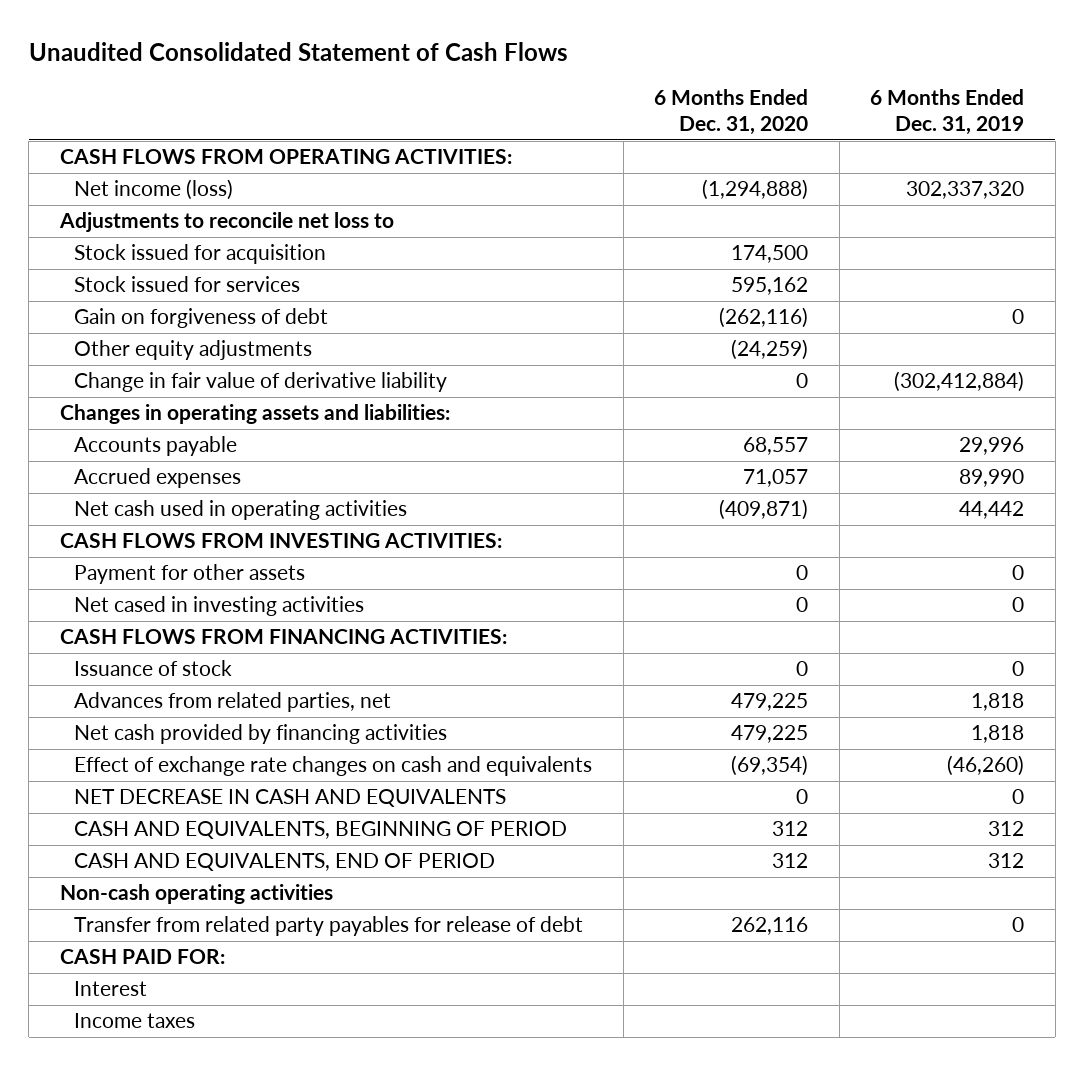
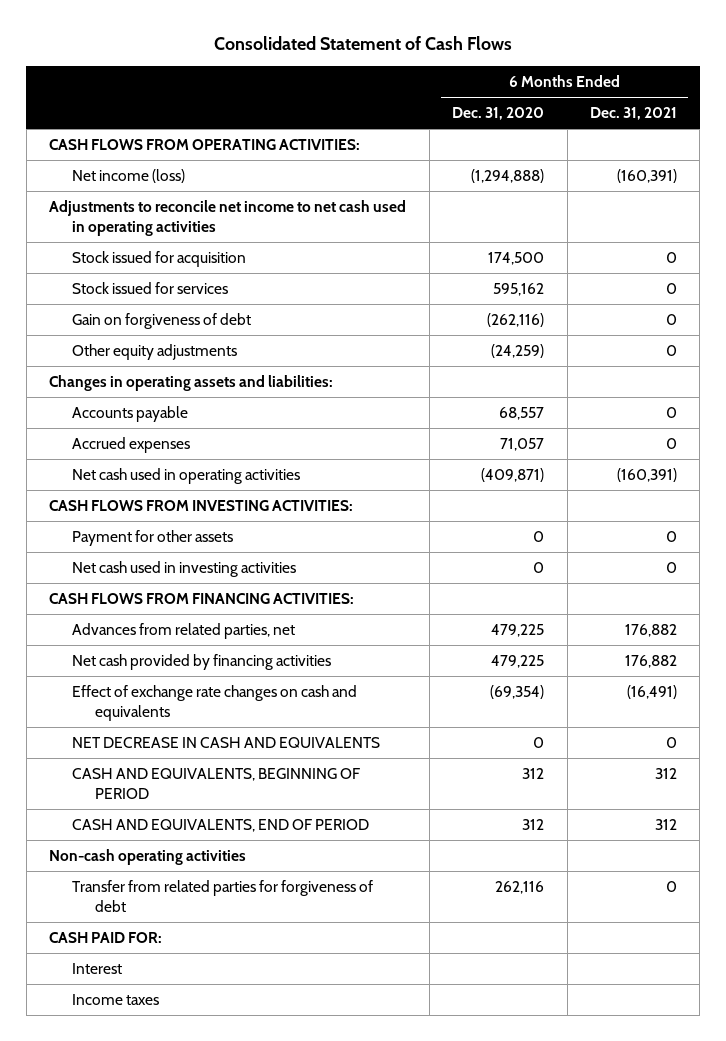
[28,41,568,61] Unaudited Consolidated Statement of Cash Flows -> [214,36,513,51] Consolidated Statement of Cash Flows
[870,88,1025,136] 6 Months Ended Dec. 31, 2019 -> none
none -> [589,107,677,121] Dec. 31, 2021
[58,212,394,233] Adjustments to reconcile net loss to -> none
none -> [49,200,407,236] Adjustments to reconcile net income to net cash used in operating activities
[74,372,448,393] Change in fair value of derivative liability -> none
[74,596,365,617] Net cased in investing activities -> [72,561,297,578] Net cash used in investing activities
[74,660,233,677] Issuance of stock -> none
[74,916,584,937] Transfer from related party payables for release of debt -> [72,880,374,912] Transfer from related parties for forgiveness of debt

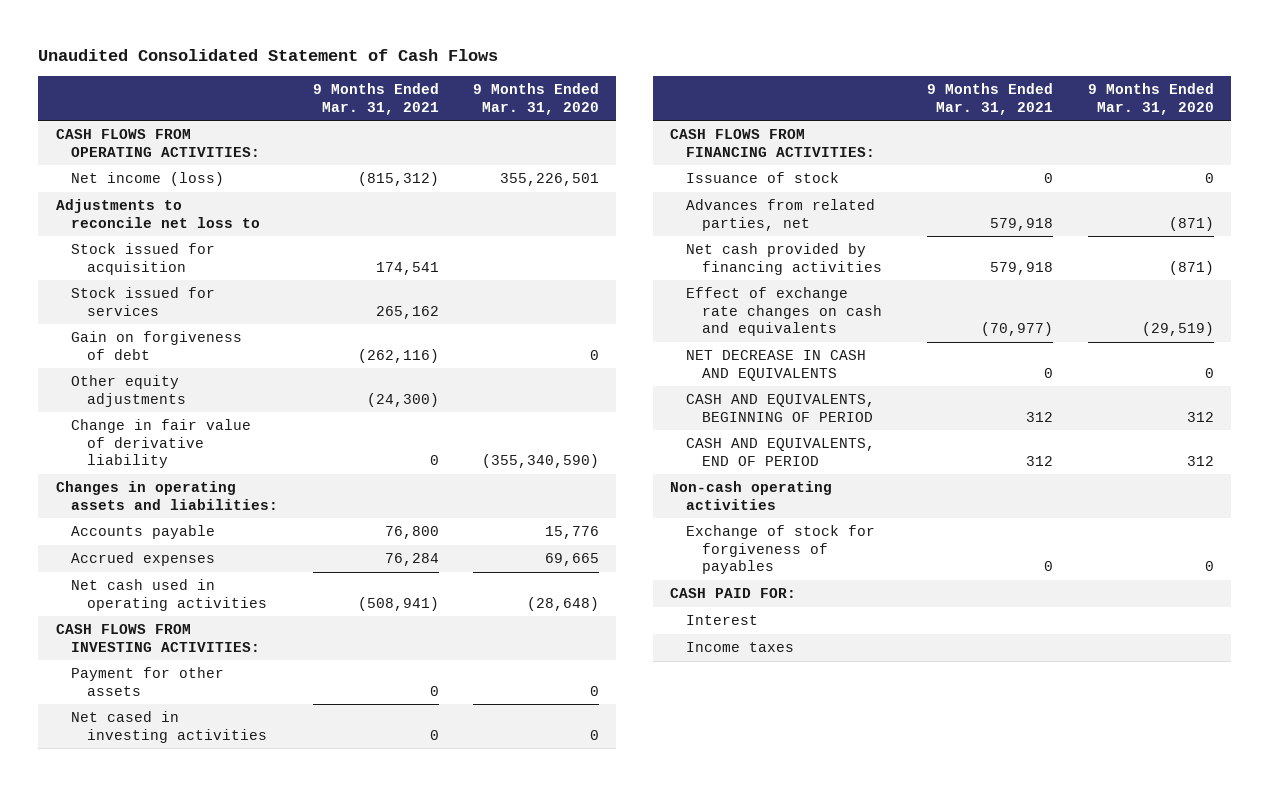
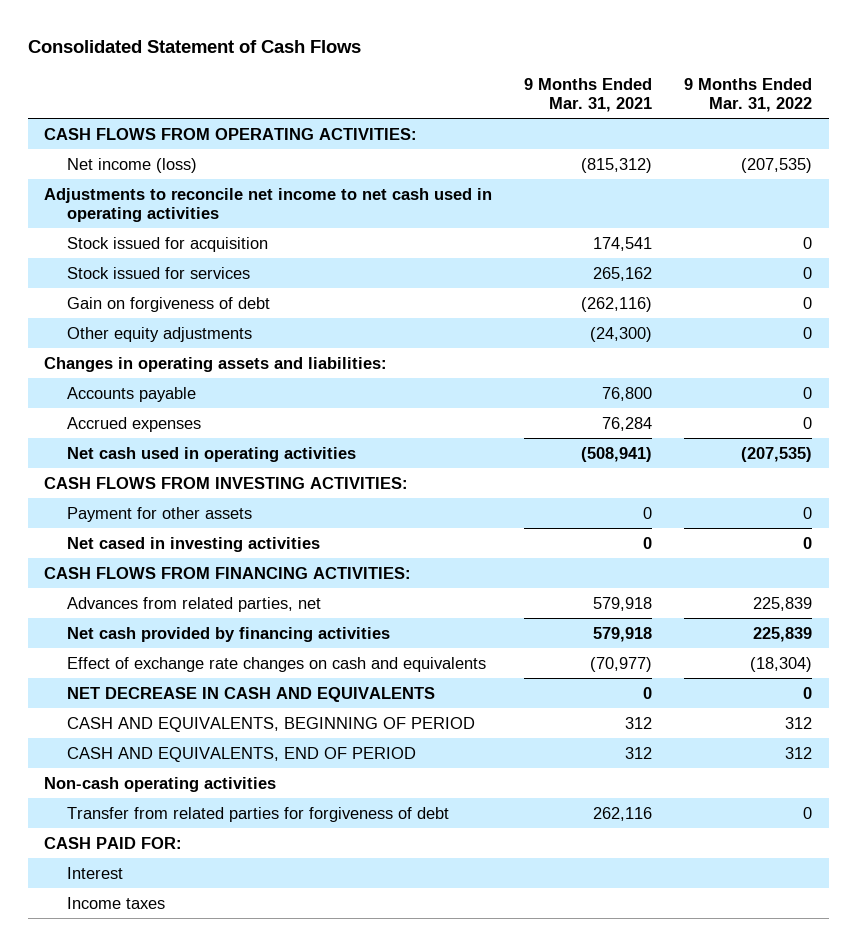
[38,49,499,62] Unaudited Consolidated Statement of Cash Flows -> [27,39,361,53] Consolidated Statement of Cash Flows
[473,83,600,115] 9 Months Ended Mar. 31, 2020 -> none
none -> [684,77,813,112] 9 Months Ended Mar. 31, 2022
[55,199,261,228] Adjustments to reconcile net loss to -> none
none -> [43,187,492,222] Adjustments to reconcile net income to net cash used in operating activities
[71,419,252,469] Change in fair value of derivative liability -> none
[685,172,839,184] Issuance of stock -> none
[685,525,875,575] Exchange of stock for forgiveness of payables -> none
none -> [66,806,449,822] Transfer from related parties for forgiveness of debt

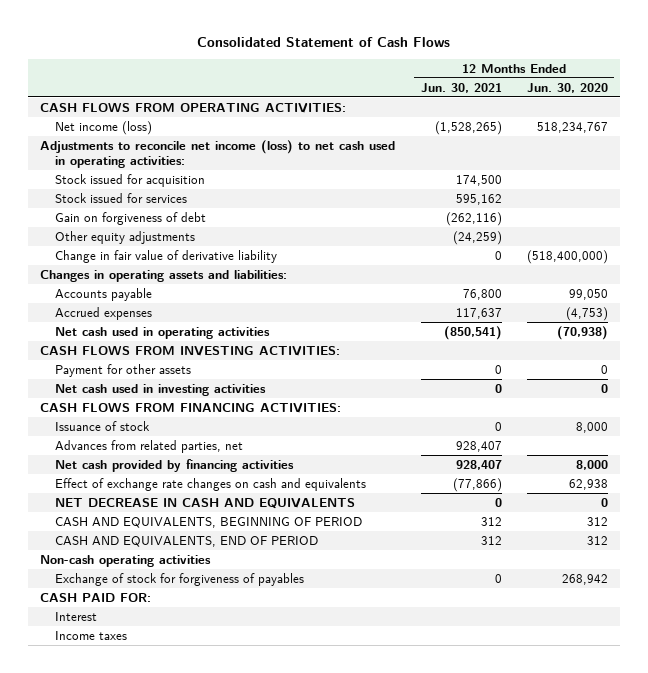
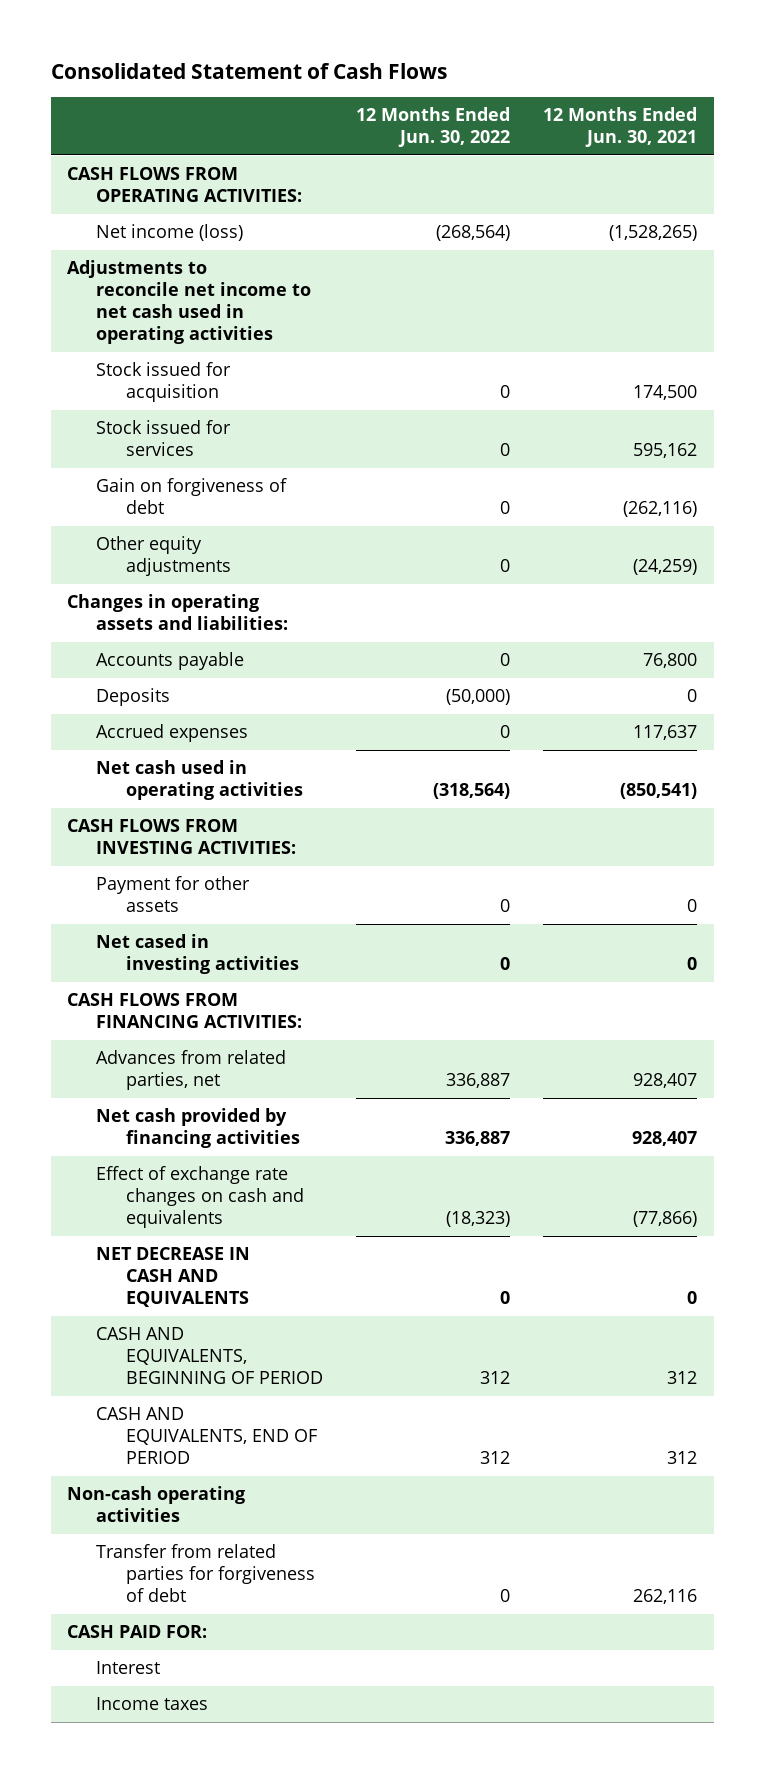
[526,82,608,93] Jun. 30, 2020 -> none
none -> [355,107,510,148] 12 Months Ended Jun. 30, 2022
[40,139,396,168] Adjustments to reconcile net income (loss) to net cash used in operating activities: -> [67,260,312,345] Adjustments to reconcile net income to net cash used in operating activities
[55,249,278,263] Change in fair value of derivative liability -> none
none -> [96,688,171,707] Deposits
[55,383,267,396] Net cash used in investing activities -> [96,934,299,975] Net cased in investing activities
[55,420,151,431] Issuance of stock -> none
[55,572,305,586] Exchange of stock for forgiveness of payables -> none
none -> [96,1544,315,1603] Transfer from related parties for forgiveness of debt

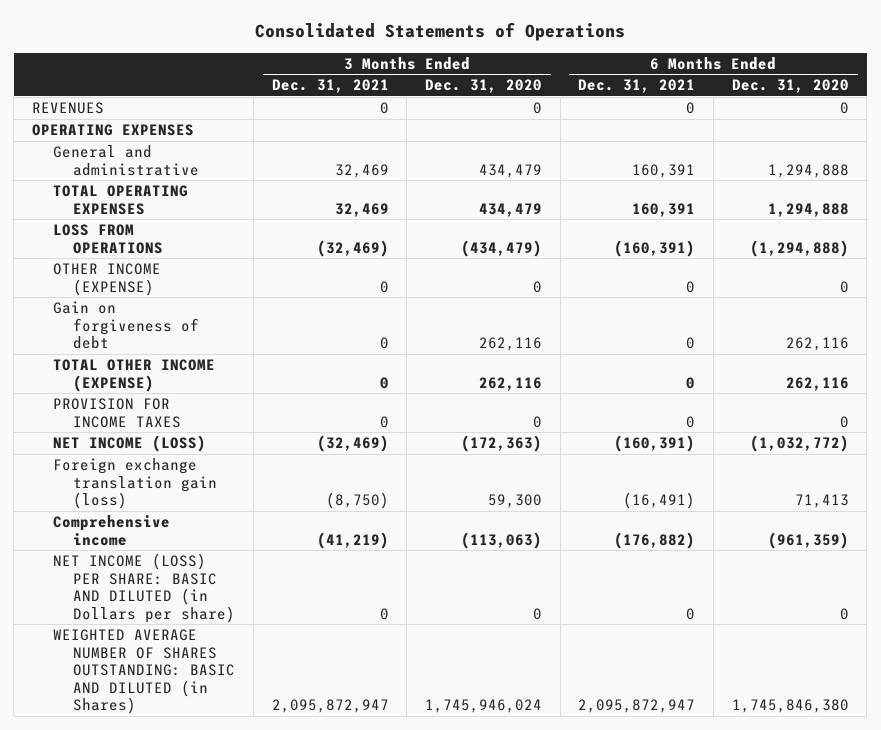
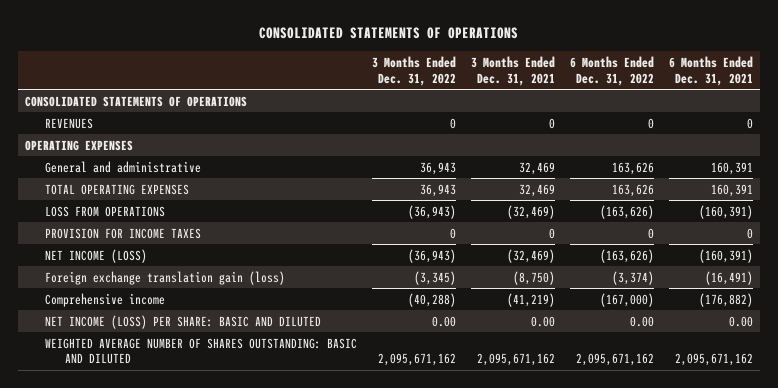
[255,22,626,42] Consolidated Statements of Operations -> [258,27,518,40] CONSOLIDATED STATEMENTS OF OPERATIONS
[424,79,542,94] Dec. 31, 2020 -> none
[731,79,849,94] Dec. 31, 2020 -> none
none -> [371,56,456,86] 3 Months Ended Dec. 31, 2022
none -> [569,56,654,86] 6 Months Ended Dec. 31, 2022
none -> [25,95,248,107] CONSOLIDATED STATEMENTS OF OPERATIONS
[52,263,161,296] OTHER INCOME (EXPENSE) -> none
[52,301,200,350] Gain on forgiveness of debt -> none
[52,359,215,392] TOTAL OTHER INCOME (EXPENSE) -> none
[52,553,236,623] NET INCOME (LOSS) PER SHARE: BASIC AND DILUTED (in Dollars per share) -> [44,314,321,329] NET INCOME (LOSS) PER SHARE: BASIC AND DILUTED
[379,607,389,620] 0 -> [530,315,555,327] 0.00
[686,607,696,620] 0 -> [728,315,753,327] 0.00
[52,629,236,715] WEIGHTED AVERAGE NUMBER OF SHARES OUTSTANDING: BASIC AND DILUTED (in Shares) -> [44,337,357,365] WEIGHTED AVERAGE NUMBER OF SHARES OUTSTANDING: BASIC AND DILUTED
[271,699,389,714] 2,095,872,947 -> [476,353,555,367] 2,095,671,162
[578,699,696,714] 2,095,872,947 -> [674,353,753,367] 2,095,671,162

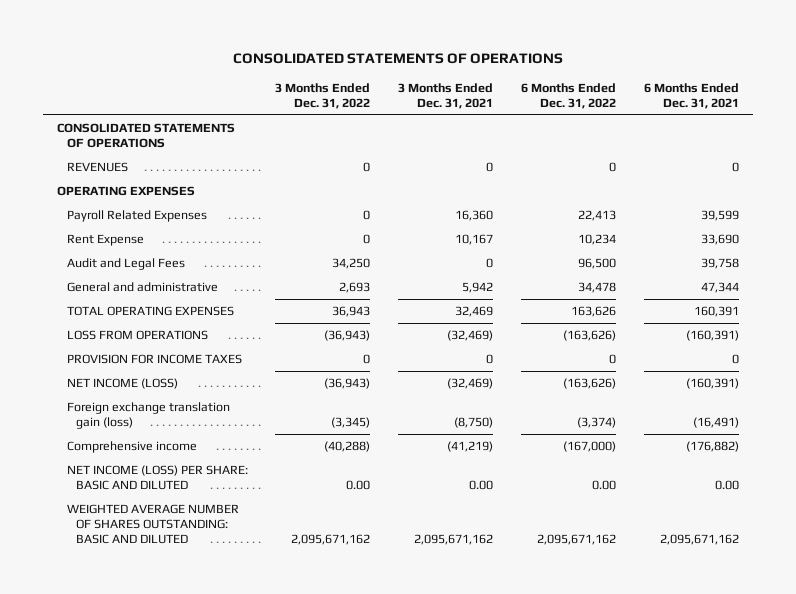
none -> [66,210,207,223] Payroll Related Expenses
none -> [66,234,144,247] Rent Expense
none -> [66,258,185,271] Audit and Legal Fees
[419,161,456,175] 36,943 -> [339,282,371,294] 2,693
[518,161,555,175] 32,469 -> [462,282,494,294] 5,942
[611,161,654,175] 163,626 -> [577,282,616,294] 34,478
[710,161,753,175] 160,391 -> [700,282,739,294] 47,344

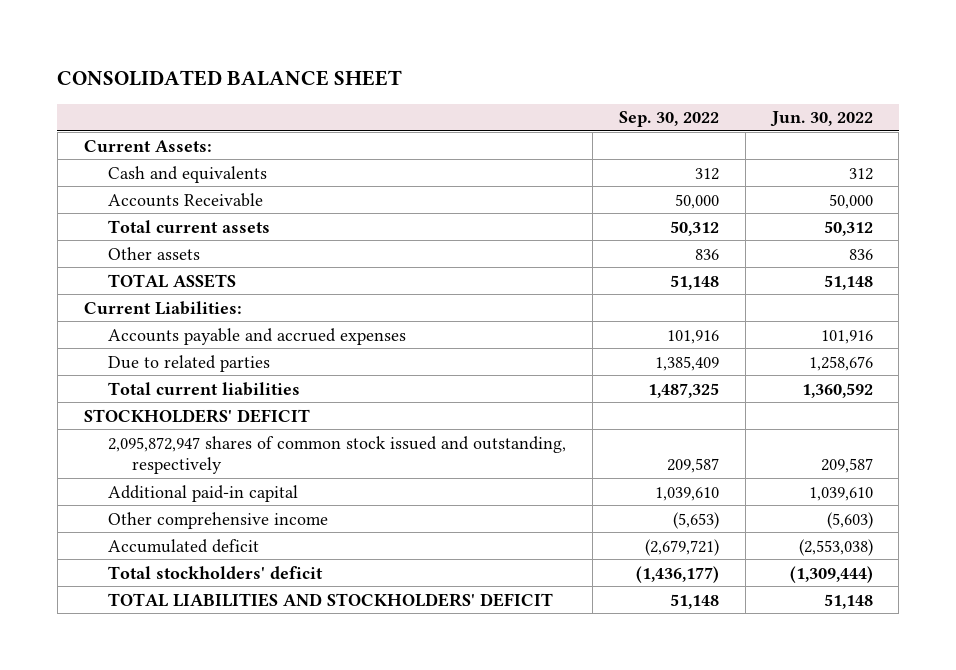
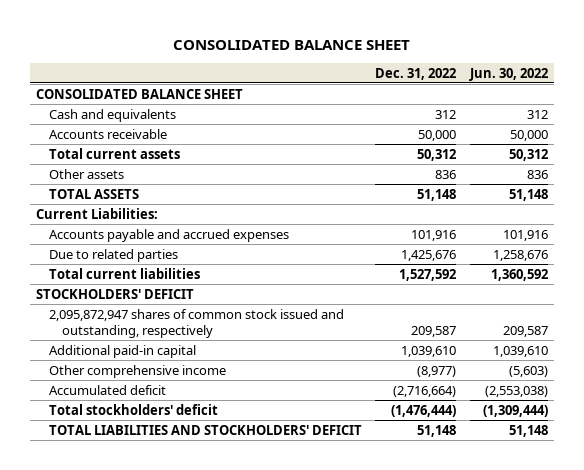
[618,111,719,128] Sep. 30, 2022 -> none
none -> [375,67,457,80] Dec. 31, 2022
[83,139,212,152] Current Assets: -> none
none -> [36,88,244,99] CONSOLIDATED BALANCE SHEET
[108,192,264,207] Accounts Receivable -> [49,128,168,139] Accounts receivable

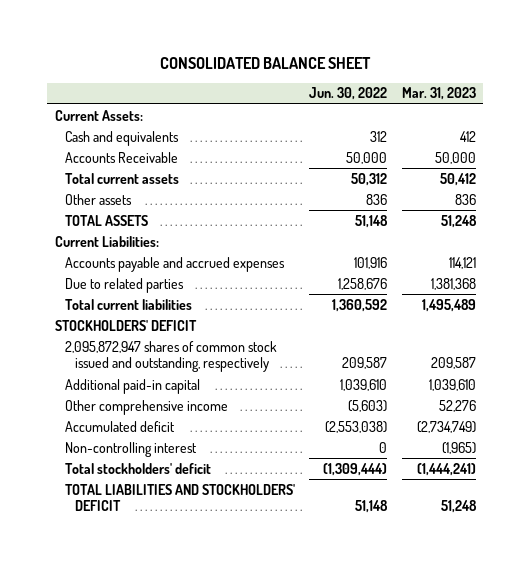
[375,67,457,80] Dec. 31, 2022 -> none
none -> [401,87,476,101] Mar. 31, 2023
[36,88,244,99] CONSOLIDATED BALANCE SHEET -> none
none -> [54,109,143,121] Current Assets:
[49,128,168,139] Accounts receivable -> [65,151,179,163] Accounts Receivable
none -> [65,441,198,457] Non-controlling interest

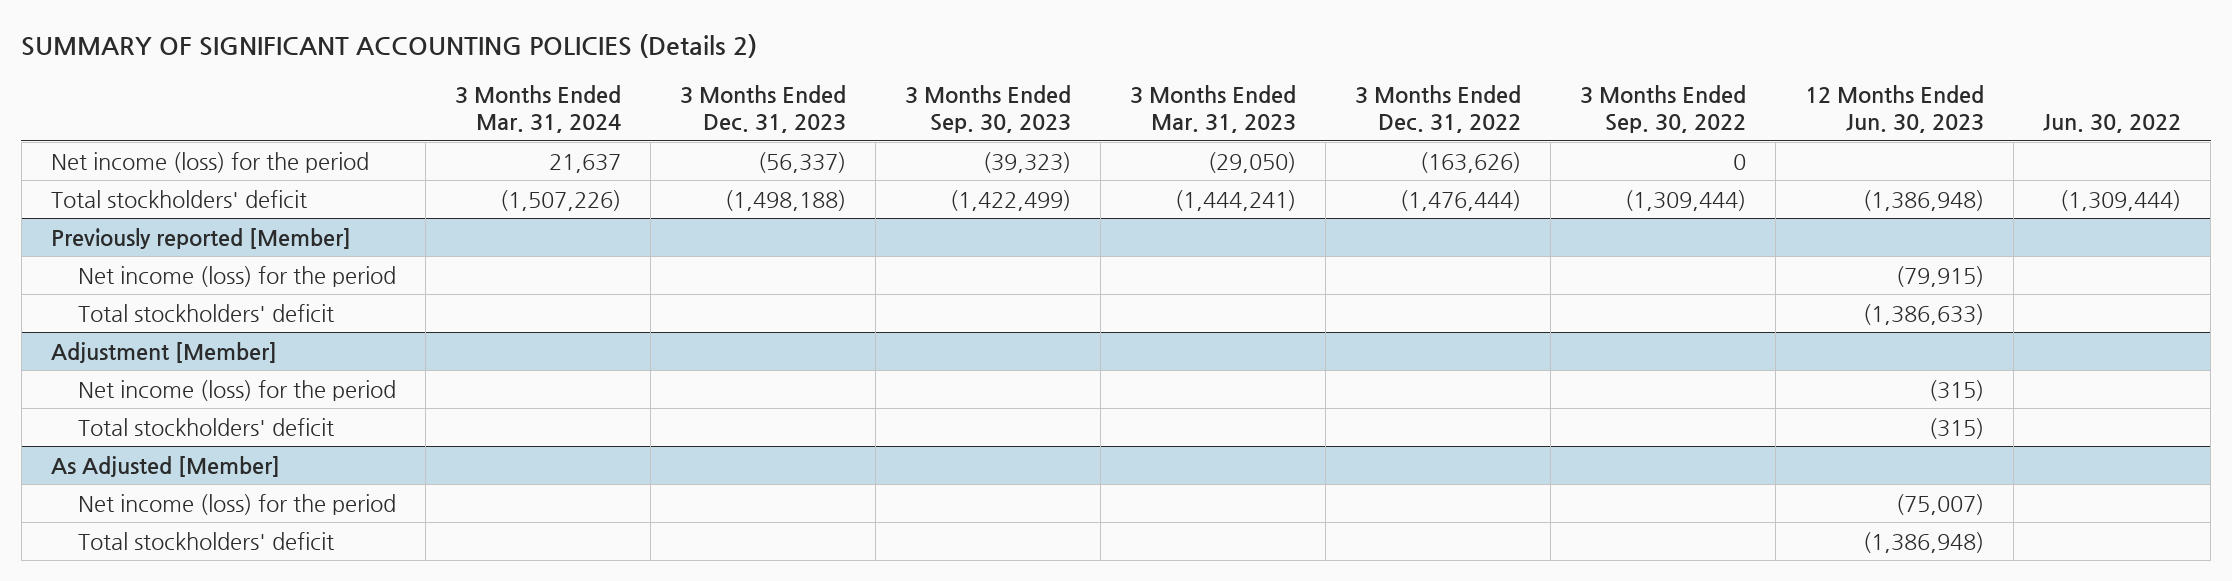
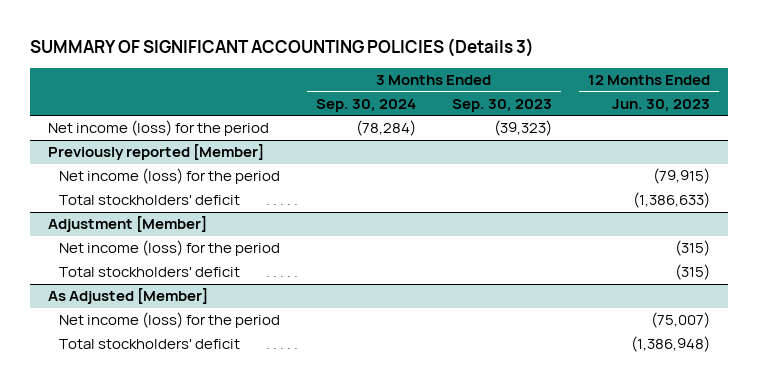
[21,34,758,59] SUMMARY OF SIGNIFICANT ACCOUNTING POLICIES (Details 2) -> [29,37,534,57] SUMMARY OF SIGNIFICANT ACCOUNTING POLICIES (Details 3)
[454,85,621,134] 3 Months Ended Mar. 31, 2024 -> none
[679,85,846,134] 3 Months Ended Dec. 31, 2023 -> none
[1129,85,1296,134] 3 Months Ended Mar. 31, 2023 -> none
[1354,85,1521,134] 3 Months Ended Dec. 31, 2022 -> none
[1579,85,1746,134] 3 Months Ended Sep. 30, 2022 -> none
[2043,114,2182,134] Jun. 30, 2022 -> none
none -> [316,98,417,112] Sep. 30, 2024
[50,189,307,208] Total stockholders' deficit -> none

